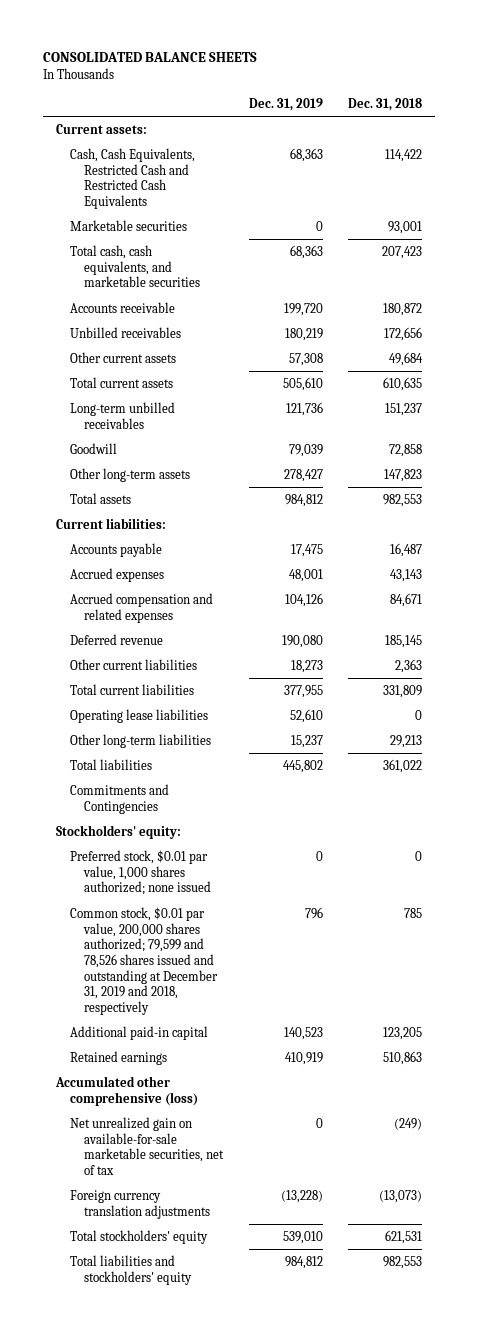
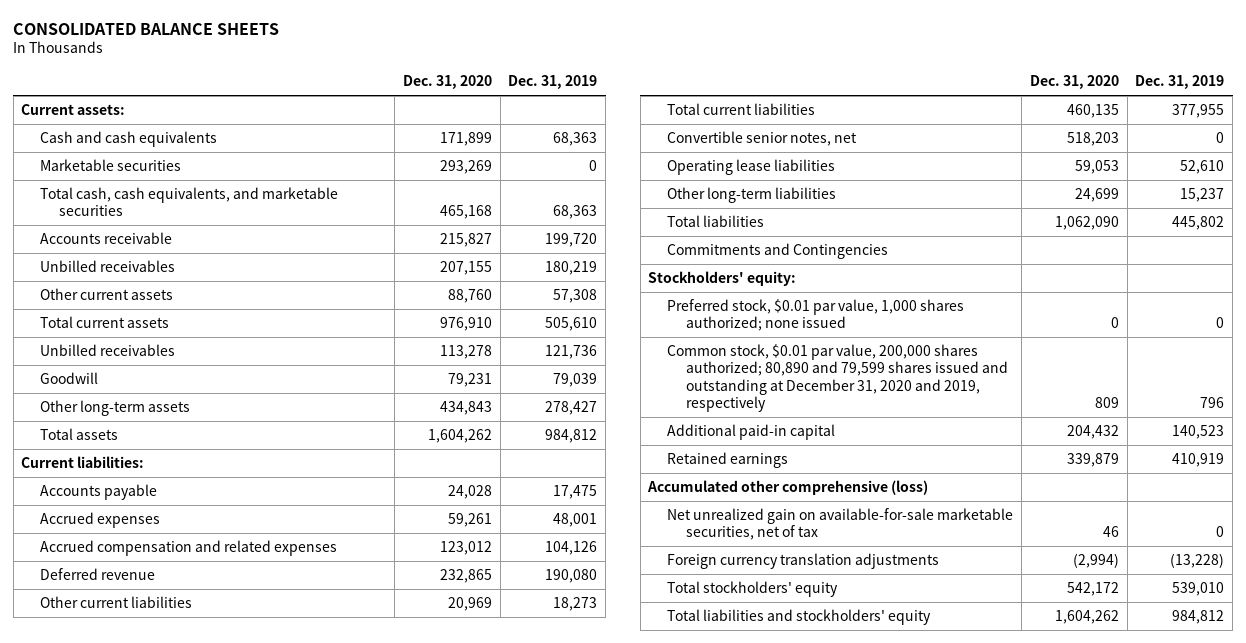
[348,97,423,111] Dec. 31, 2018 -> none
none -> [402,75,492,90] Dec. 31, 2020
[70,147,196,209] Cash, Cash Equivalents, Restricted Cash and Restricted Cash Equivalents -> [40,131,218,148] Cash and cash equivalents
[70,401,176,429] Long-term unbilled receivables -> [40,344,176,357] Unbilled receivables
none -> [667,131,858,147] Convertible senior notes, net
[70,906,219,1015] Common stock, $0.01 par value, 200,000 shares authorized; 79,599 and 78,526 shares issued and outstanding at December 31, 2019 and 2018, respectively -> [667,344,1009,413] Common stock, $0.01 par value, 200,000 shares authorized; 80,890 and 79,599 shares issued and outstanding at December 31, 2020 and 2019, respectively

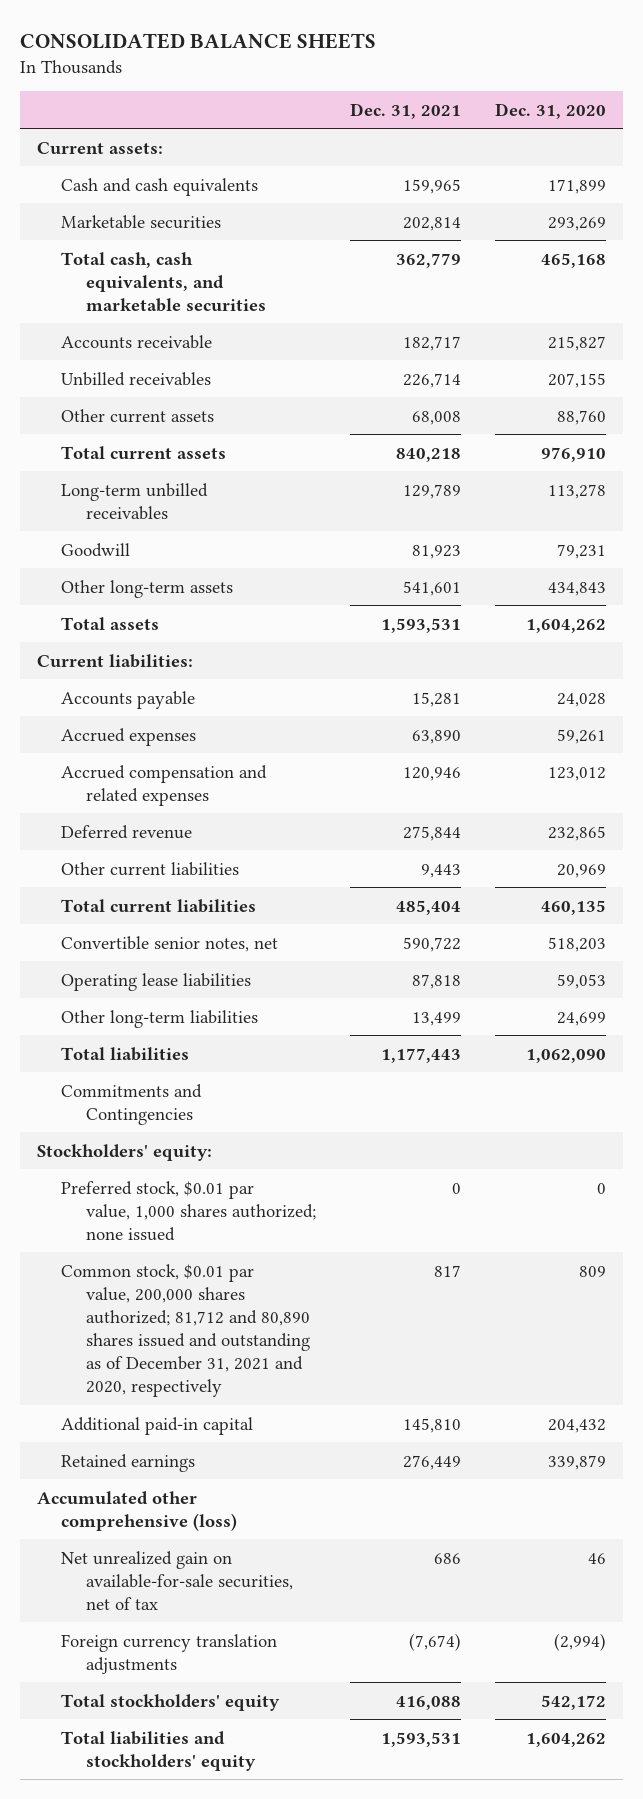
[508,75,598,90] Dec. 31, 2019 -> none
none -> [350,102,462,119] Dec. 31, 2021
[40,344,176,357] Unbilled receivables -> [61,482,209,520] Long-term unbilled receivables
[667,344,1009,413] Common stock, $0.01 par value, 200,000 shares authorized; 80,890 and 79,599 shares issued and outstanding at December 31, 2020 and 2019, respectively -> [61,1263,311,1398] Common stock, $0.01 par value, 200,000 shares authorized; 81,712 and 80,890 shares issued and outstanding as of December 31, 2021 and 2020, respectively
[667,508,1014,541] Net unrealized gain on available-for-sale marketable securities, net of tax -> [61,1550,294,1610] Net unrealized gain on available-for-sale securities, net of tax

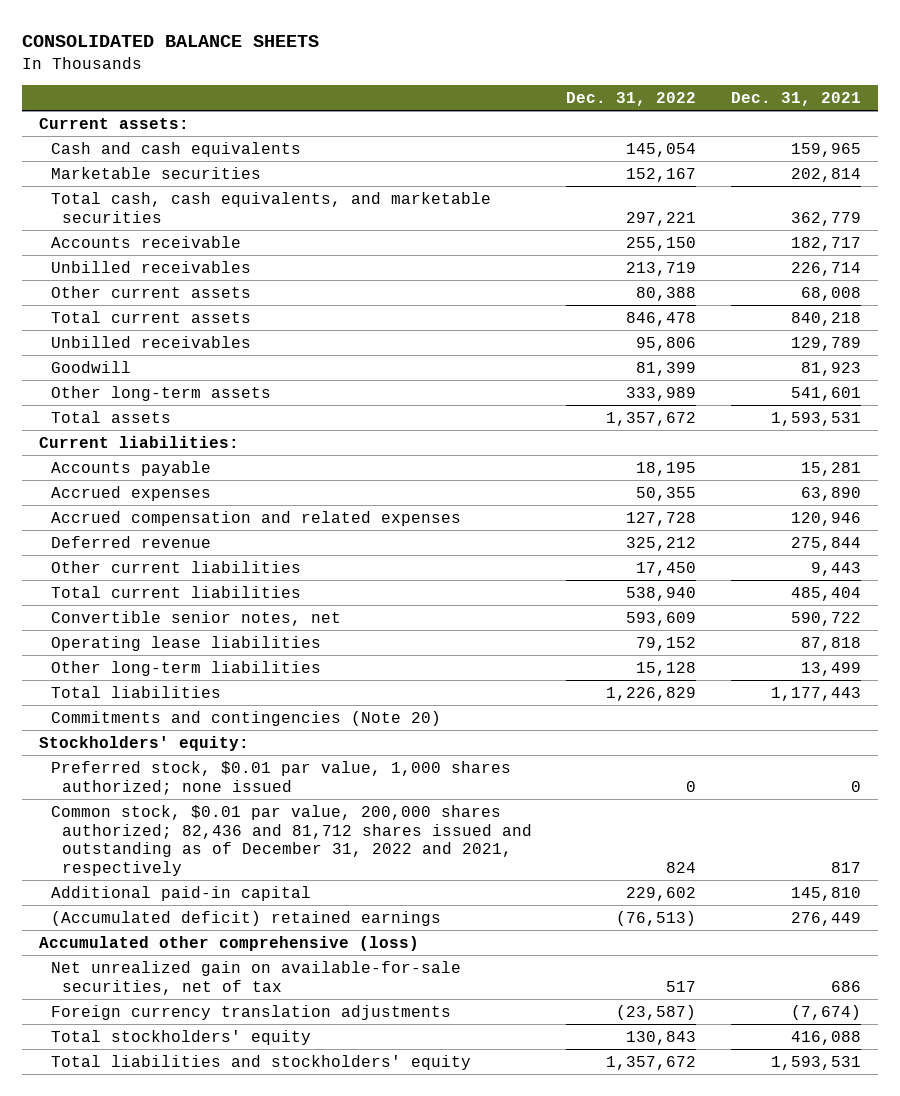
[495,102,607,119] Dec. 31, 2020 -> none
none -> [566,92,697,107] Dec. 31, 2022
[61,482,209,520] Long-term unbilled receivables -> [50,335,251,348] Unbilled receivables
[61,1083,203,1125] Commitments and Contingencies -> [50,710,441,726] Commitments and contingencies (Note 20)
[61,1263,311,1398] Common stock, $0.01 par value, 200,000 shares authorized; 81,712 and 80,890 shares issued and outstanding as of December 31, 2021 and 2020, respectively -> [50,804,533,876] Common stock, $0.01 par value, 200,000 shares authorized; 82,436 and 81,712 shares issued and outstanding as of December 31, 2022 and 2021, respectively
[61,1453,196,1472] Retained earnings -> [50,910,441,926] (Accumulated deficit) retained earnings

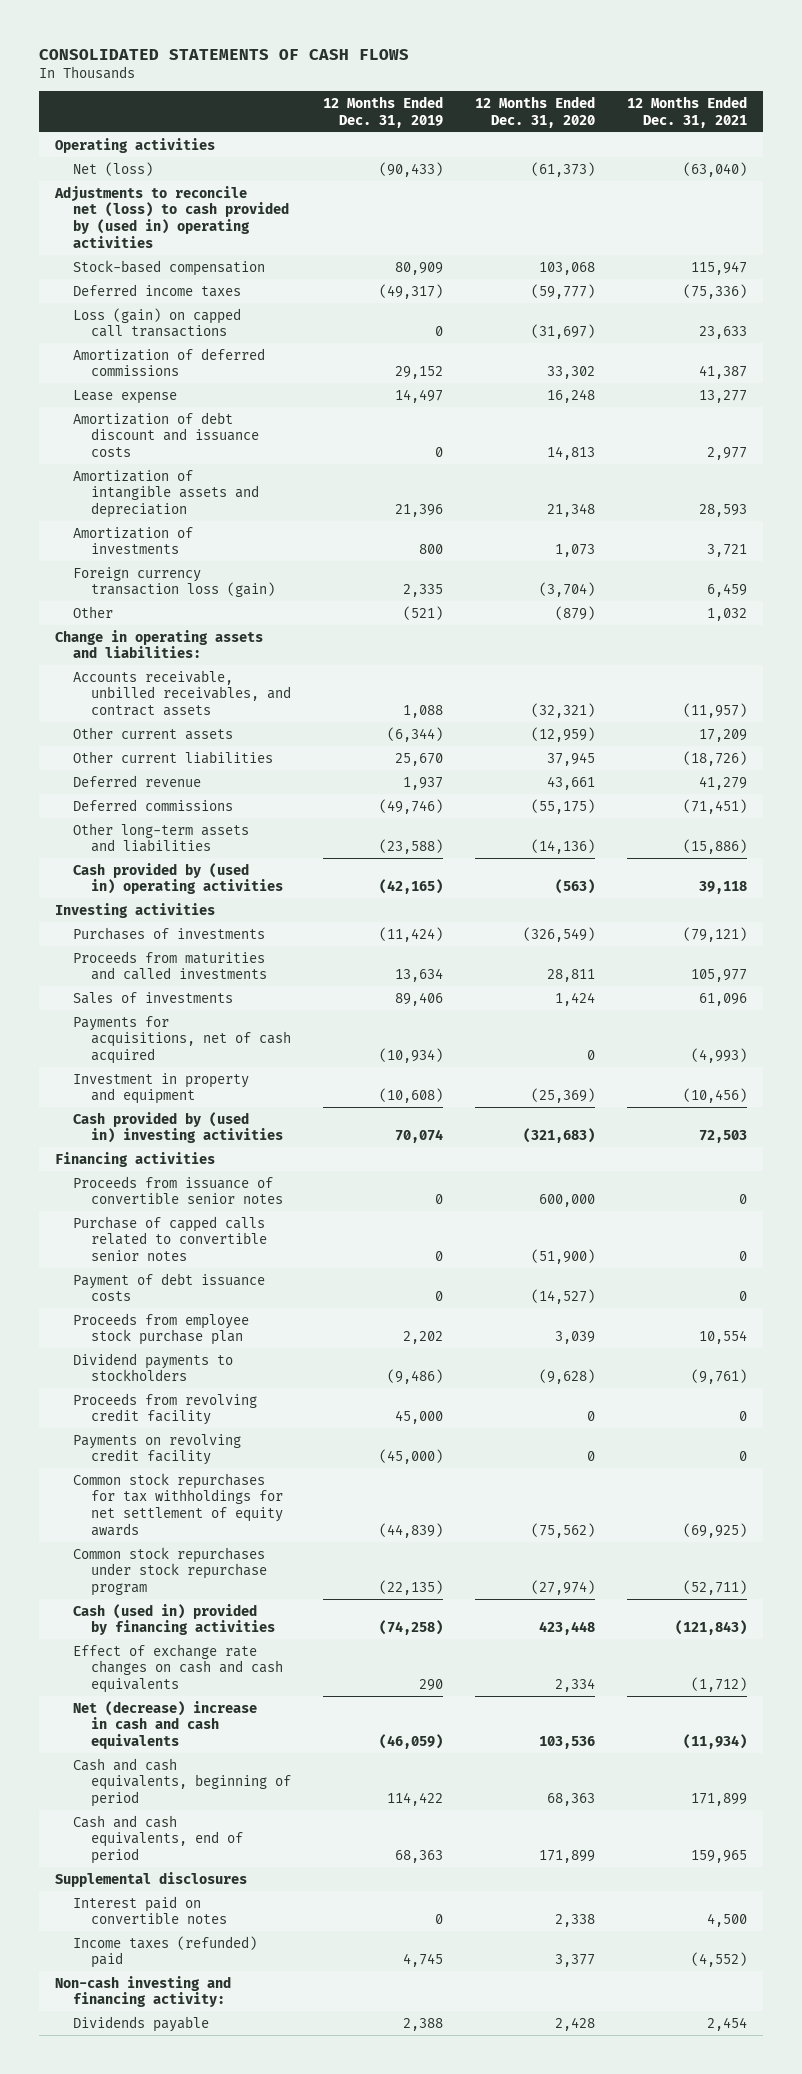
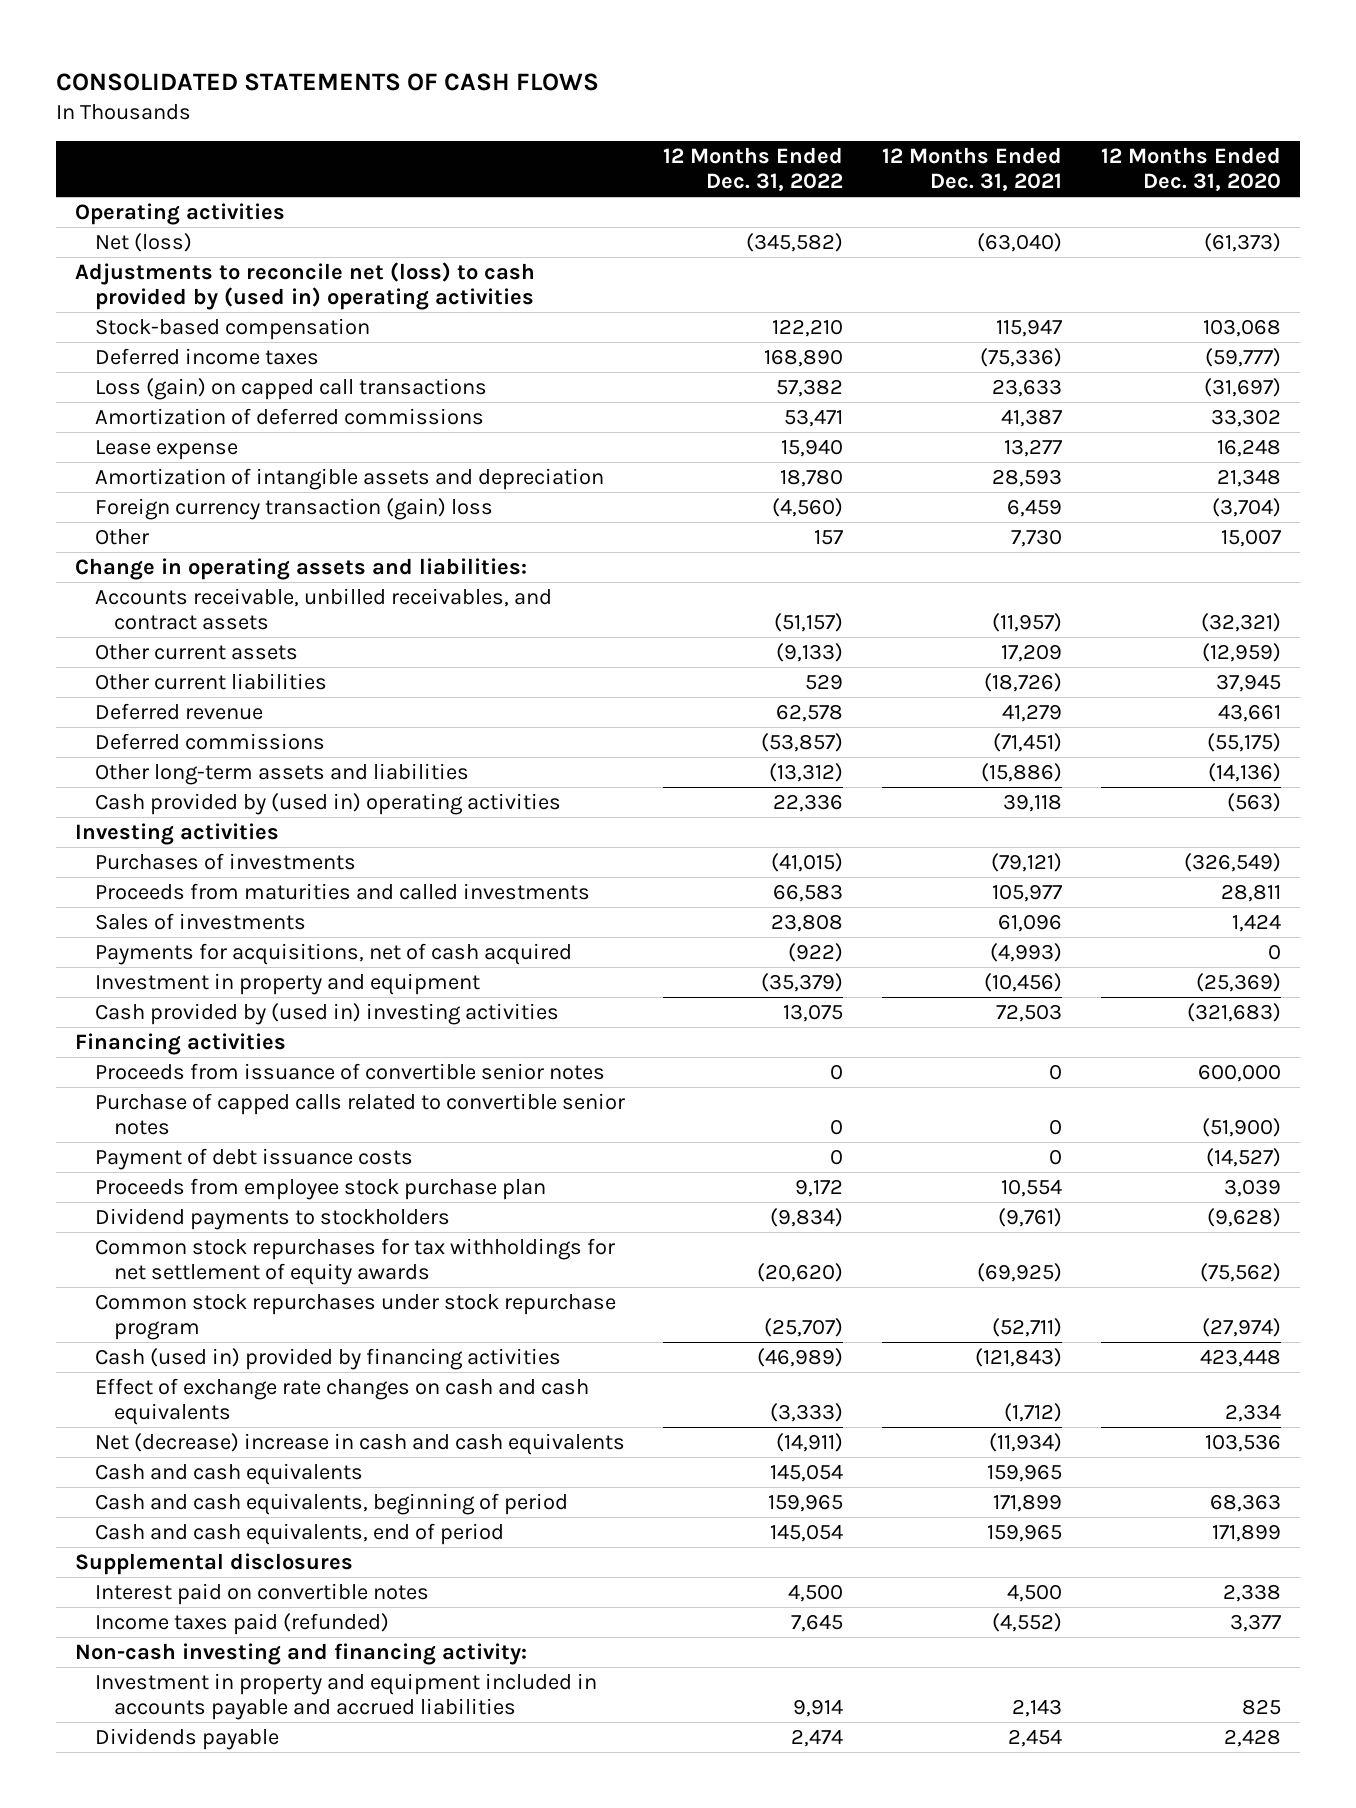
[323,95,444,128] 12 Months Ended Dec. 31, 2019 -> none
none -> [663,146,844,192] 12 Months Ended Dec. 31, 2022
[73,411,260,458] Amortization of debt discount and issuance costs -> none
[73,526,194,555] Amortization of investments -> none
[73,566,276,598] Foreign currency transaction loss (gain) -> [94,498,493,521] Foreign currency transaction (gain) loss
[555,605,596,620] (879) -> [1220,529,1281,548] 15,007
[707,607,748,621] 1,032 -> [1010,529,1062,548] 7,730
[73,1392,258,1426] Proceeds from revolving credit facility -> none
[73,1433,242,1466] Payments on revolving credit facility -> none
none -> [94,1463,363,1486] Cash and cash equivalents
[73,1935,258,1969] Income taxes (refunded) paid -> [94,1613,389,1636] Income taxes paid (refunded)
none -> [94,1673,597,1721] Investment in property and equipment included in accounts payable and accrued liabilities

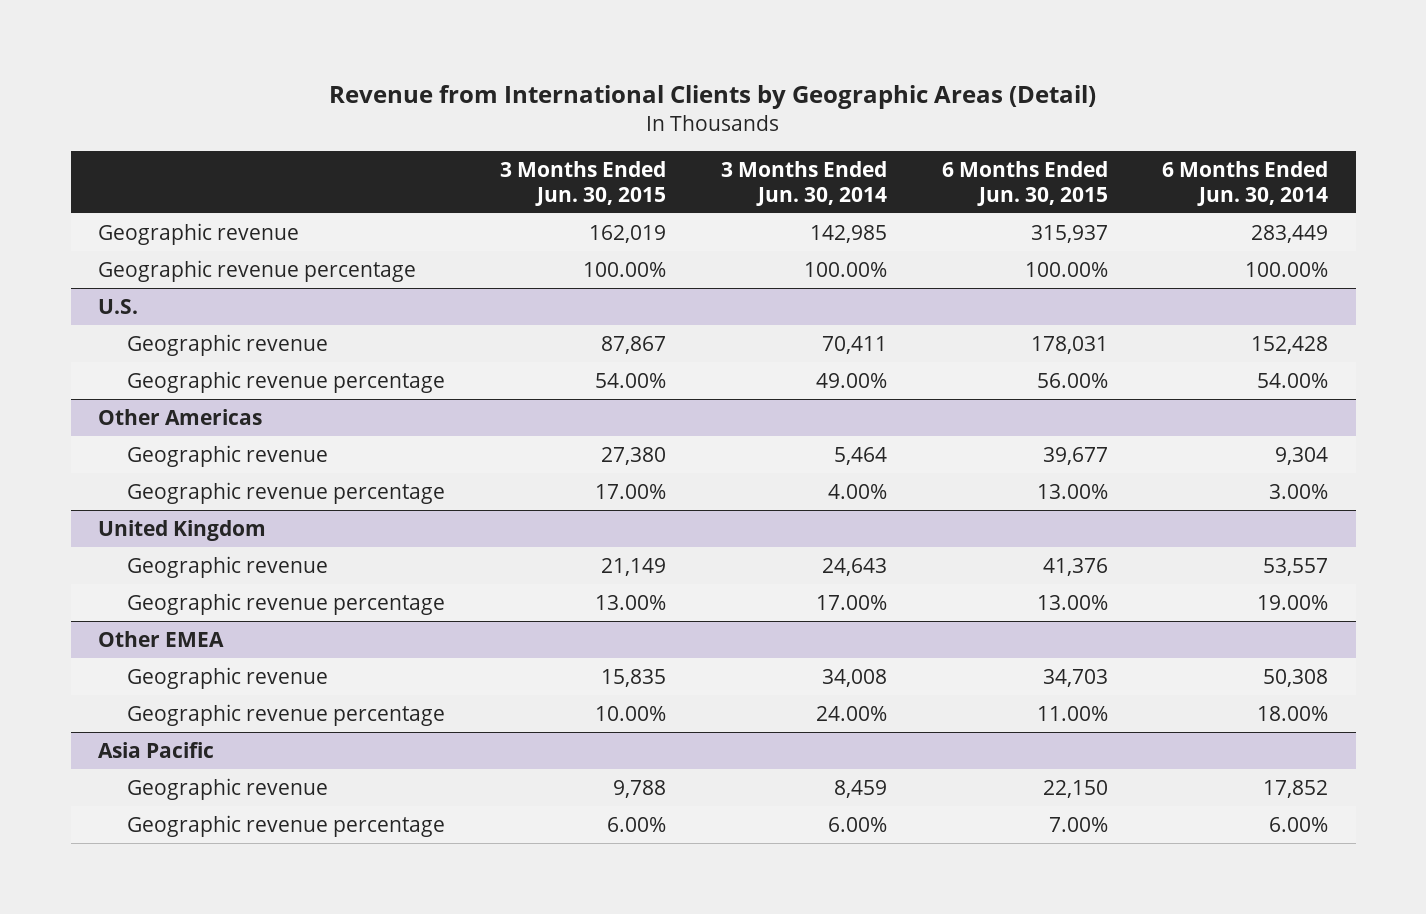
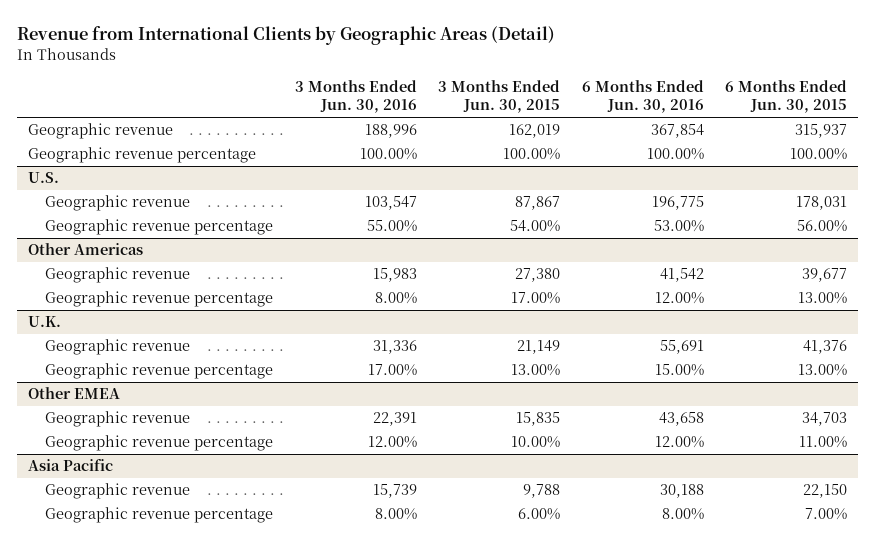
[720,161,887,206] 3 Months Ended Jun. 30, 2014 -> none
[1162,161,1329,206] 6 Months Ended Jun. 30, 2014 -> none
none -> [294,79,417,114] 3 Months Ended Jun. 30, 2016
none -> [581,79,704,114] 6 Months Ended Jun. 30, 2016
[98,519,267,541] United Kingdom -> [28,316,62,328] U.K.

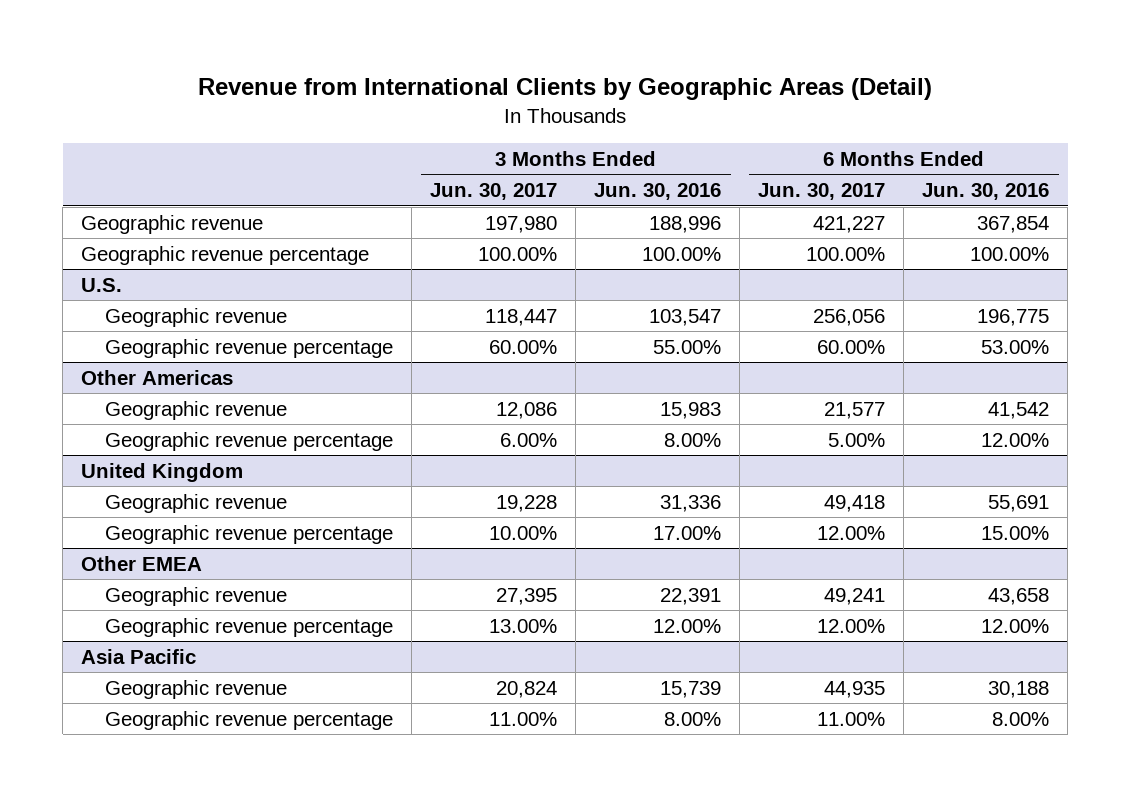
[438,79,561,114] 3 Months Ended Jun. 30, 2015 -> none
[725,79,848,114] 6 Months Ended Jun. 30, 2015 -> none
none -> [430,183,558,201] Jun. 30, 2017
none -> [758,183,886,201] Jun. 30, 2017
[28,316,62,328] U.K. -> [81,462,244,482] United Kingdom

